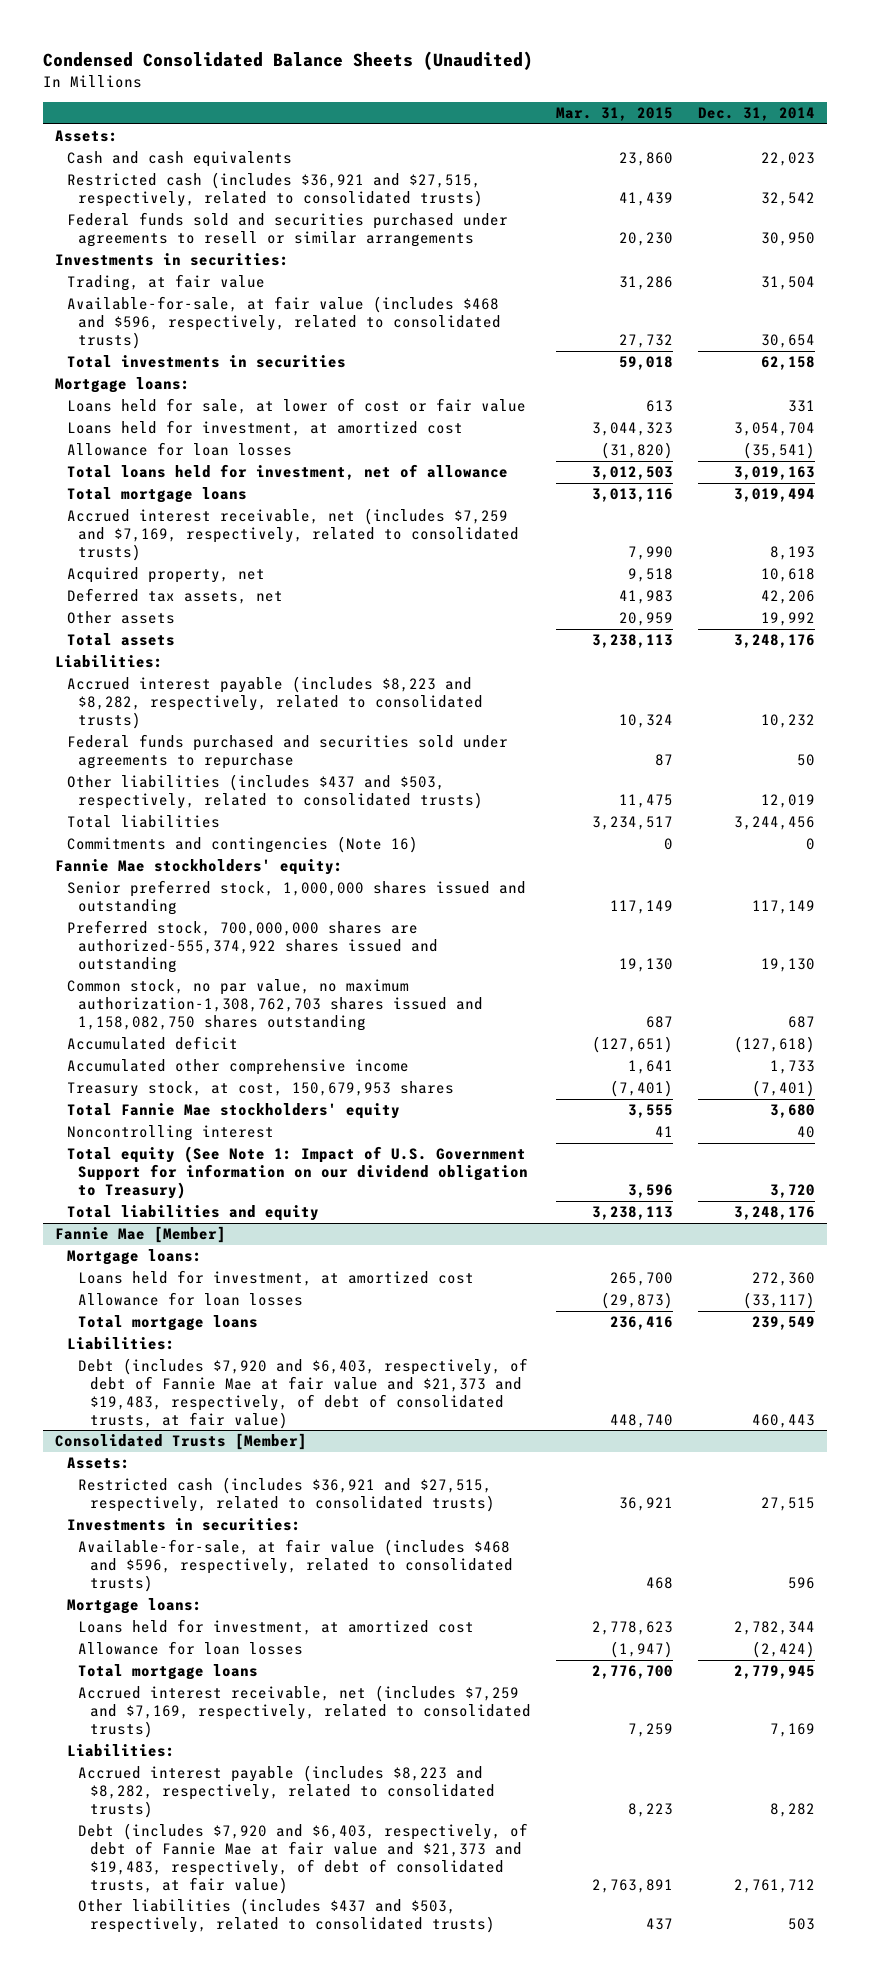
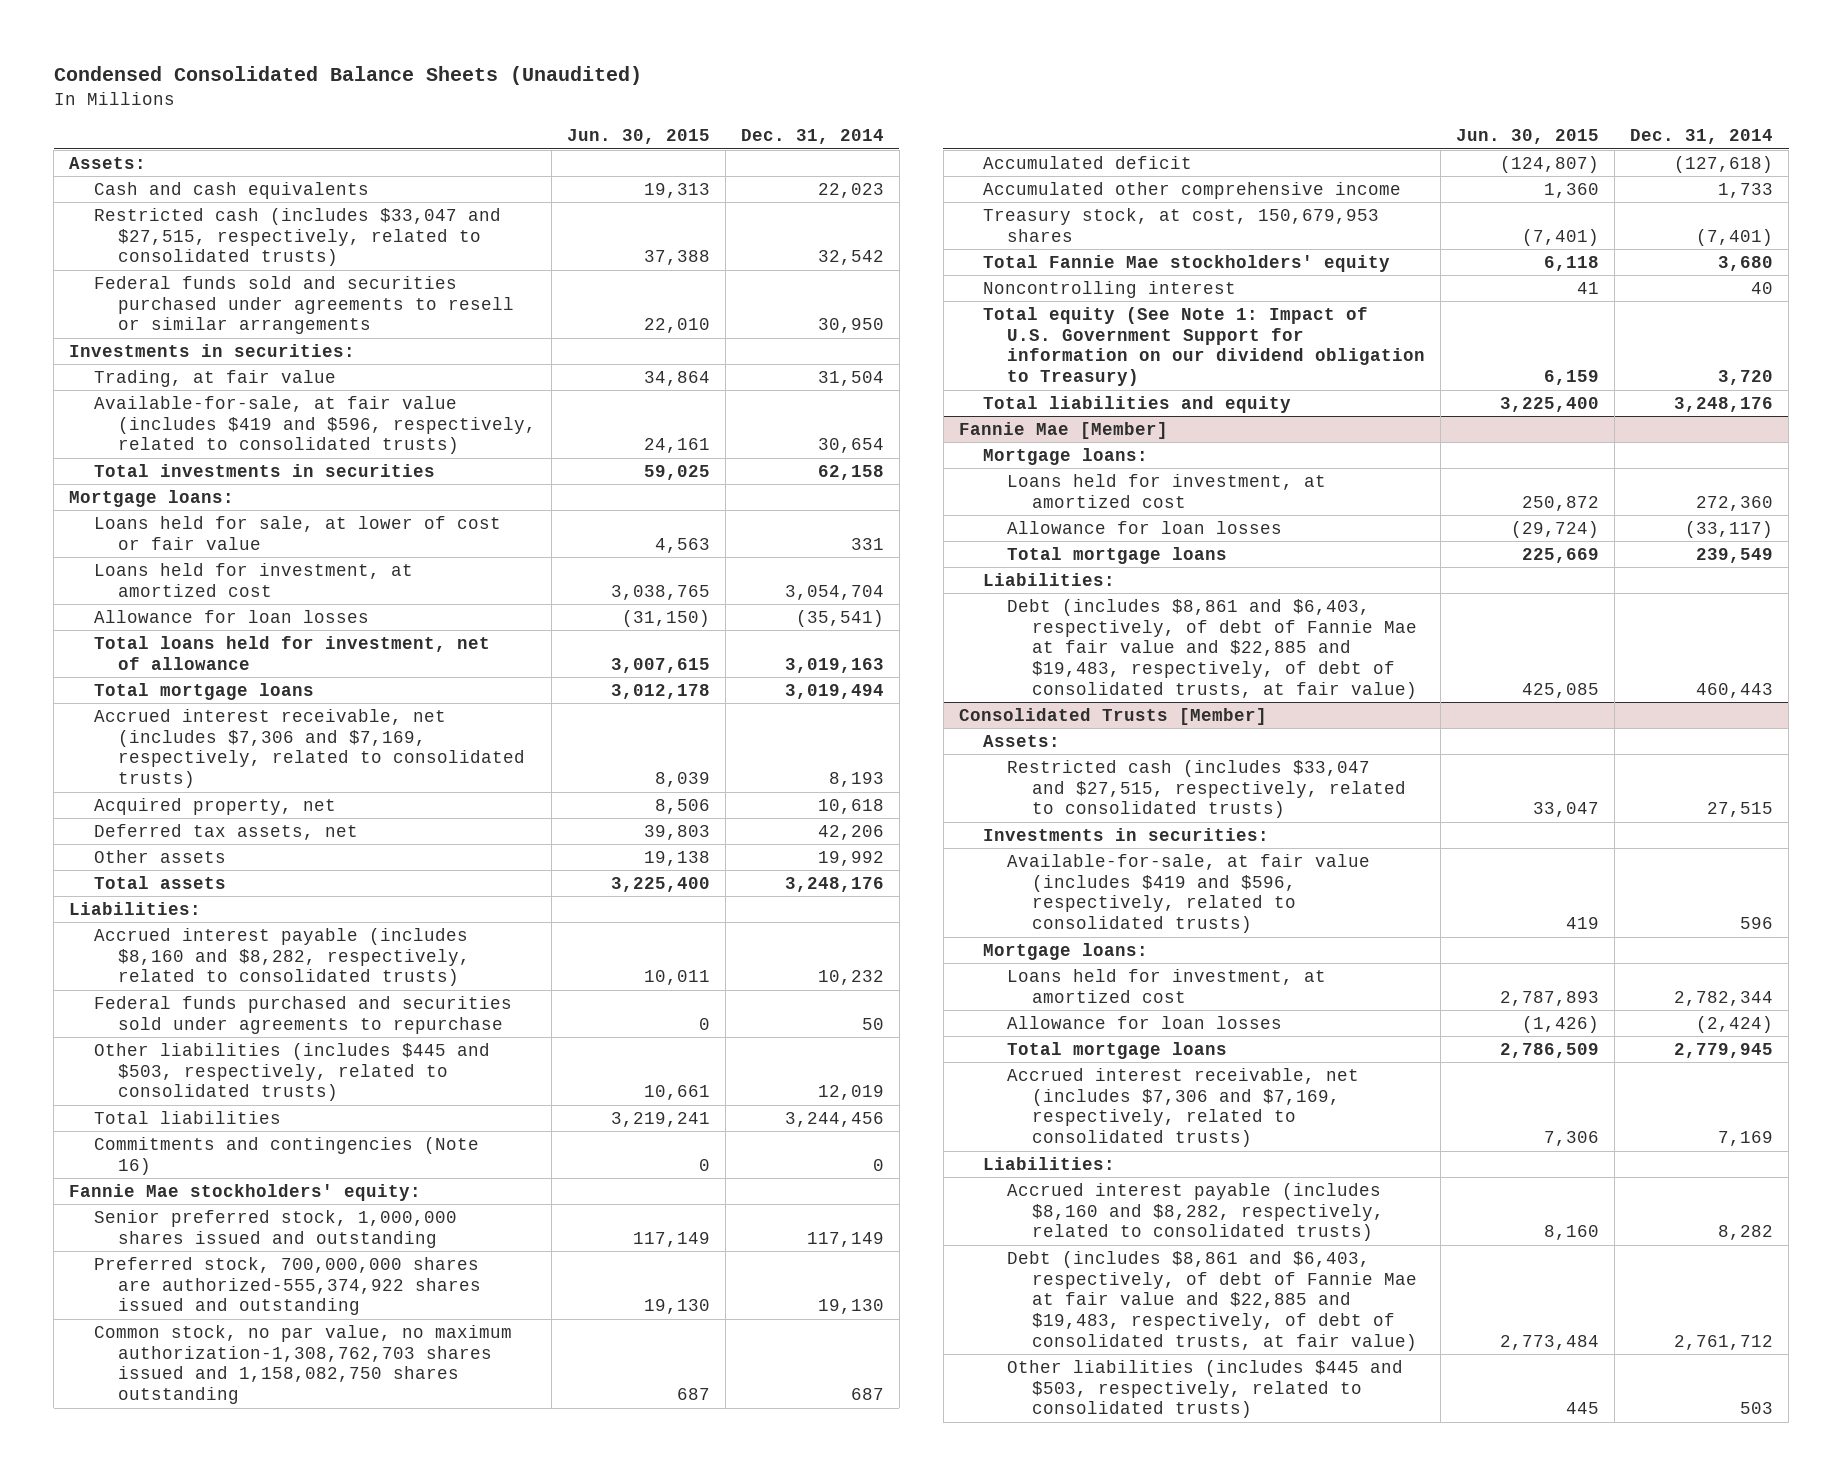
[556,107,674,122] Mar. 31, 2015 -> none
none -> [566,129,710,145] Jun. 30, 2015
[66,172,484,208] Restricted cash (includes $36,921 and $27,515, respectively, related to consolidated trusts) -> [93,207,501,267] Restricted cash (includes $33,047 and $27,515, respectively, related to consolidated trusts)
[66,296,502,350] Available-for-sale, at fair value (includes $468 and $596, respectively, related to consolidated trusts) -> [93,395,536,455] Available-for-sale, at fair value (includes $419 and $596, respectively, related to consolidated trusts)
[66,508,520,562] Accrued interest receivable, net (includes $7,259 and $7,169, respectively, related to consolidated trusts) -> [93,708,525,789] Accrued interest receivable, net (includes $7,306 and $7,169, respectively, related to consolidated trusts)
[66,676,484,730] Accrued interest payable (includes $8,223 and $8,282, respectively, related to consolidated trusts) -> [93,927,470,987] Accrued interest payable (includes $8,160 and $8,282, respectively, related to consolidated trusts)
[66,774,484,810] Other liabilities (includes $437 and $503, respectively, related to consolidated trusts) -> [93,1042,490,1102] Other liabilities (includes $445 and $503, respectively, related to consolidated trusts)
[78,1358,529,1429] Debt (includes $7,920 and $6,403, respectively, of debt of Fannie Mae at fair value and $21,373 and $19,483, respectively, of debt of consolidated trusts, at fair value) -> [1007,598,1417,699] Debt (includes $8,861 and $6,403, respectively, of debt of Fannie Mae at fair value and $22,885 and $19,483, respectively, of debt of consolidated trusts, at fair value)
[78,1477,496,1513] Restricted cash (includes $36,921 and $27,515, respectively, related to consolidated trusts) -> [1007,759,1406,819] Restricted cash (includes $33,047 and $27,515, respectively, related to consolidated trusts)
[78,1539,514,1593] Available-for-sale, at fair value (includes $468 and $596, respectively, related to consolidated trusts) -> [1007,853,1371,934] Available-for-sale, at fair value (includes $419 and $596, respectively, related to consolidated trusts)
[78,1685,532,1739] Accrued interest receivable, net (includes $7,259 and $7,169, respectively, related to consolidated trusts) -> [1007,1067,1360,1148] Accrued interest receivable, net (includes $7,306 and $7,169, respectively, related to consolidated trusts)
[78,1765,496,1819] Accrued interest payable (includes $8,223 and $8,282, respectively, related to consolidated trusts) -> [1007,1182,1384,1242] Accrued interest payable (includes $8,160 and $8,282, respectively, related to consolidated trusts)
[78,1823,529,1894] Debt (includes $7,920 and $6,403, respectively, of debt of Fannie Mae at fair value and $21,373 and $19,483, respectively, of debt of consolidated trusts, at fair value) -> [1007,1250,1417,1351] Debt (includes $8,861 and $6,403, respectively, of debt of Fannie Mae at fair value and $22,885 and $19,483, respectively, of debt of consolidated trusts, at fair value)
[78,1898,496,1934] Other liabilities (includes $437 and $503, respectively, related to consolidated trusts) -> [1007,1359,1404,1419] Other liabilities (includes $445 and $503, respectively, related to consolidated trusts)

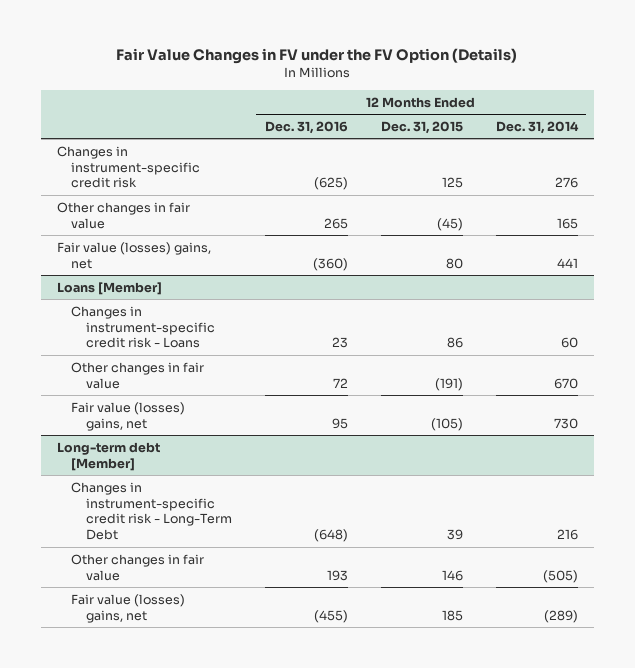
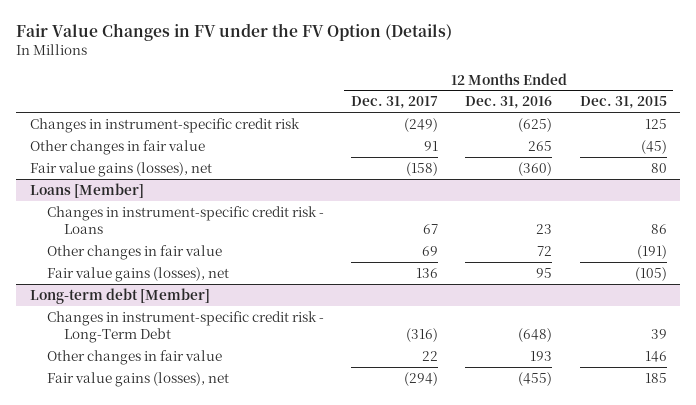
[495,121,579,135] Dec. 31, 2014 -> none
none -> [351,96,439,110] Dec. 31, 2017
[57,241,212,269] Fair value (losses) gains, net -> [29,161,212,177] Fair value gains (losses), net
[71,401,186,431] Fair value (losses) gains, net -> [46,266,229,282] Fair value gains (losses), net
[71,593,186,623] Fair value (losses) gains, net -> [46,371,229,387] Fair value gains (losses), net

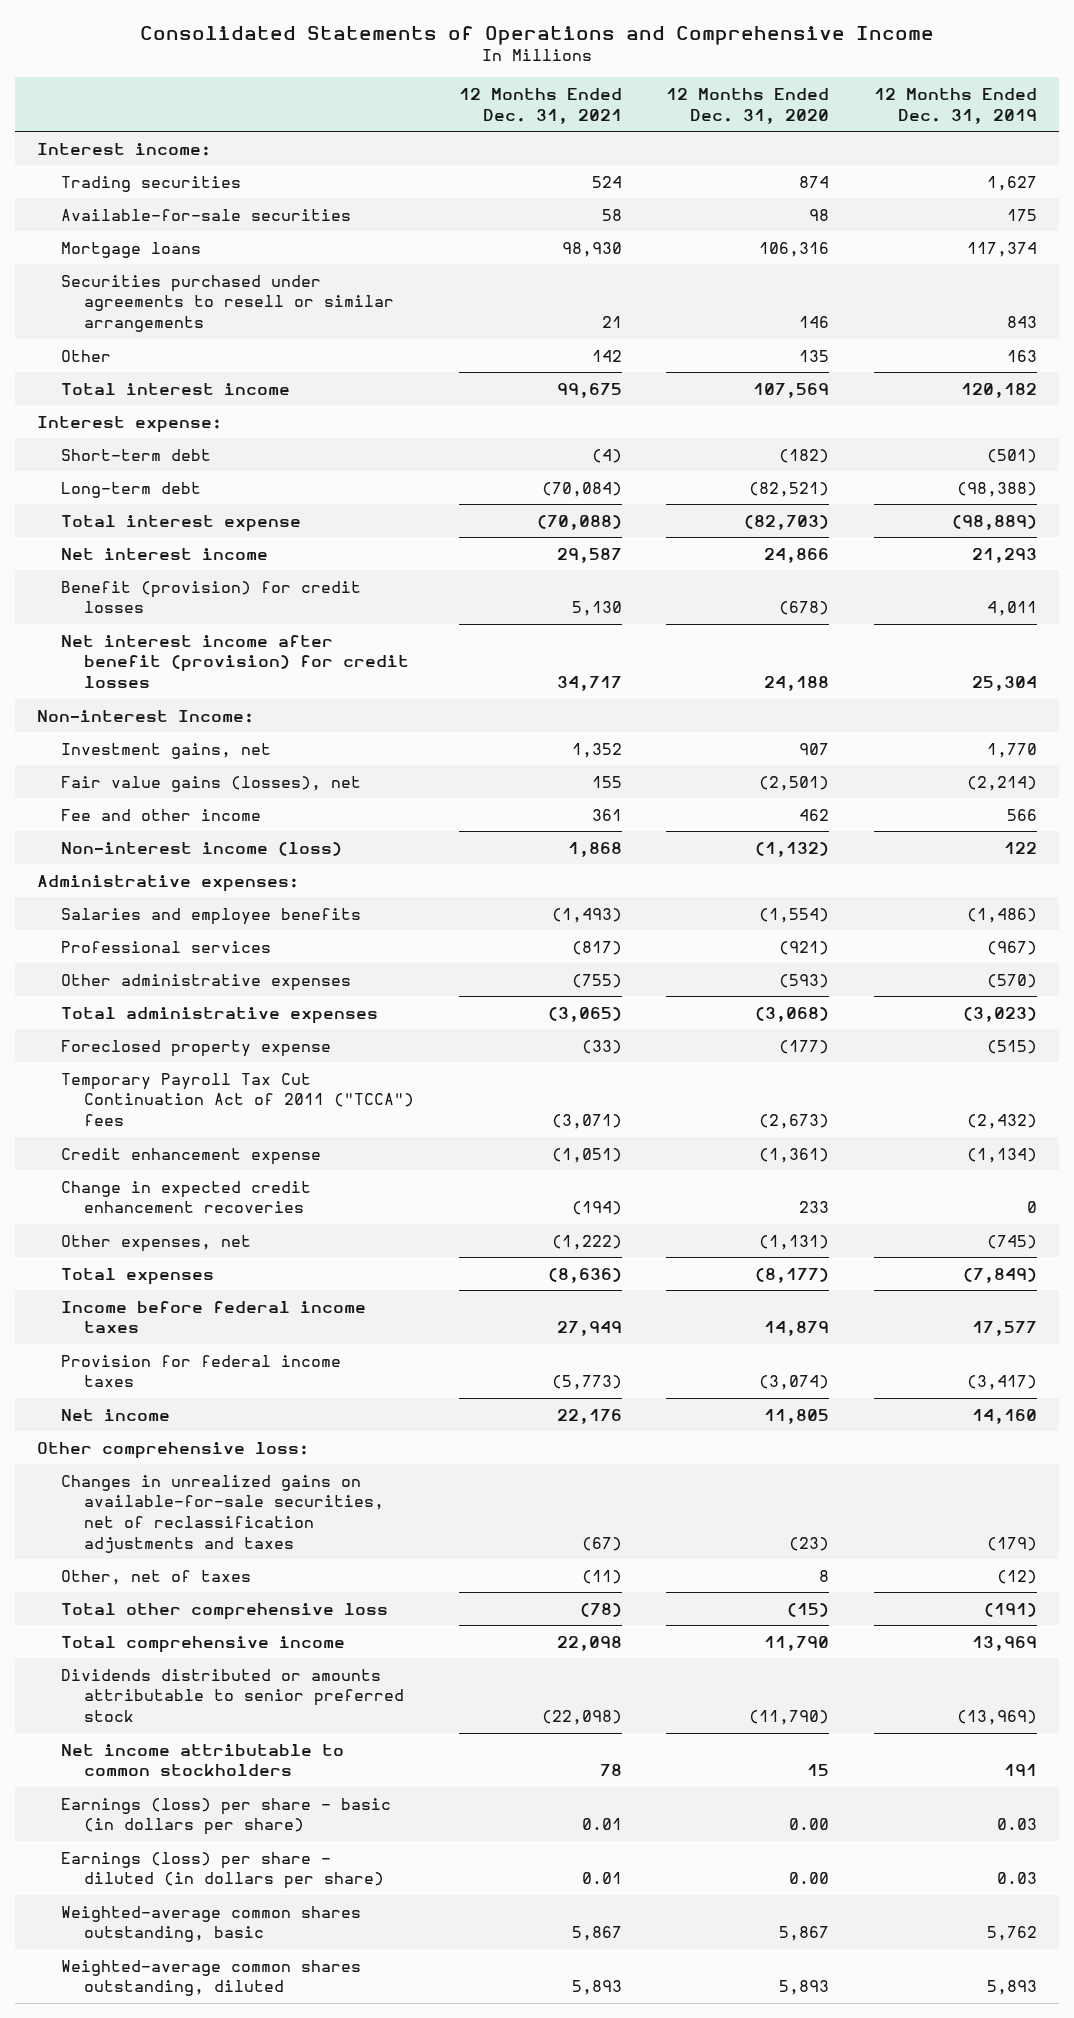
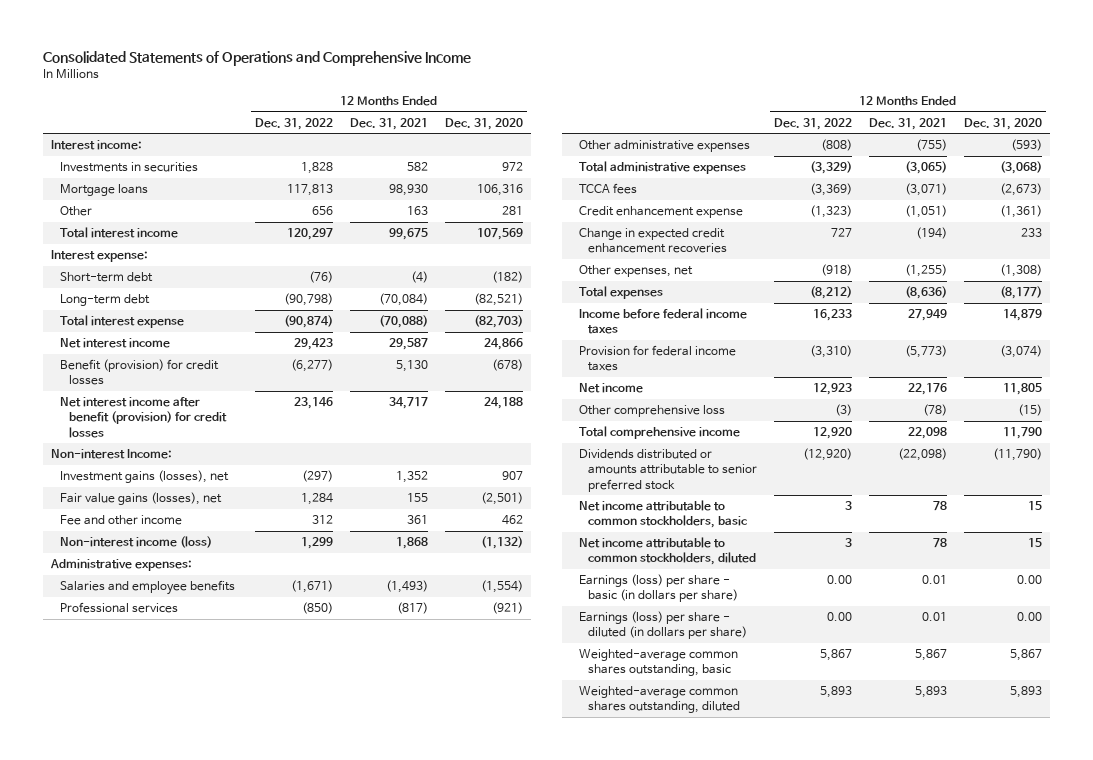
[874,87,1038,124] 12 Months Ended Dec. 31, 2019 -> none
none -> [255,117,334,130] Dec. 31, 2022
[60,175,241,192] Trading securities -> none
[60,208,351,221] Available-for-sale securities -> none
none -> [60,162,199,173] Investments in securities
[60,274,395,333] Securities purchased under agreements to resell or similar arrangements -> none
[591,349,622,362] 142 -> [406,206,428,216] 163
[799,349,830,362] 135 -> [501,206,523,216] 281
[60,742,271,759] Investment gains, net -> [60,470,230,484] Investment gains (losses), net
[60,1039,331,1057] Foreclosed property expense -> none
[60,1072,415,1127] Temporary Payroll Tax Cut Continuation Act of 2011 ("TCCA") fees -> [579,183,638,195] TCCA fees
[551,1234,622,1250] (1,222) -> [904,264,947,278] (1,255)
[759,1234,830,1250] (1,131) -> [999,264,1042,278] (1,308)
[37,1441,310,1459] Other comprehensive loss: -> none
[60,1474,385,1553] Changes in unrealized gains on available-for-sale securities, net of reclassification adjustments and taxes -> none
[60,1569,251,1585] Other, net of taxes -> none
[60,1602,388,1620] Total other comprehensive loss -> [579,405,726,418] Other comprehensive loss
[60,1743,344,1777] Net income attributable to common stockholders -> [579,500,748,529] Net income attributable to common stockholders, basic
none -> [579,537,757,566] Net income attributable to common stockholders, diluted

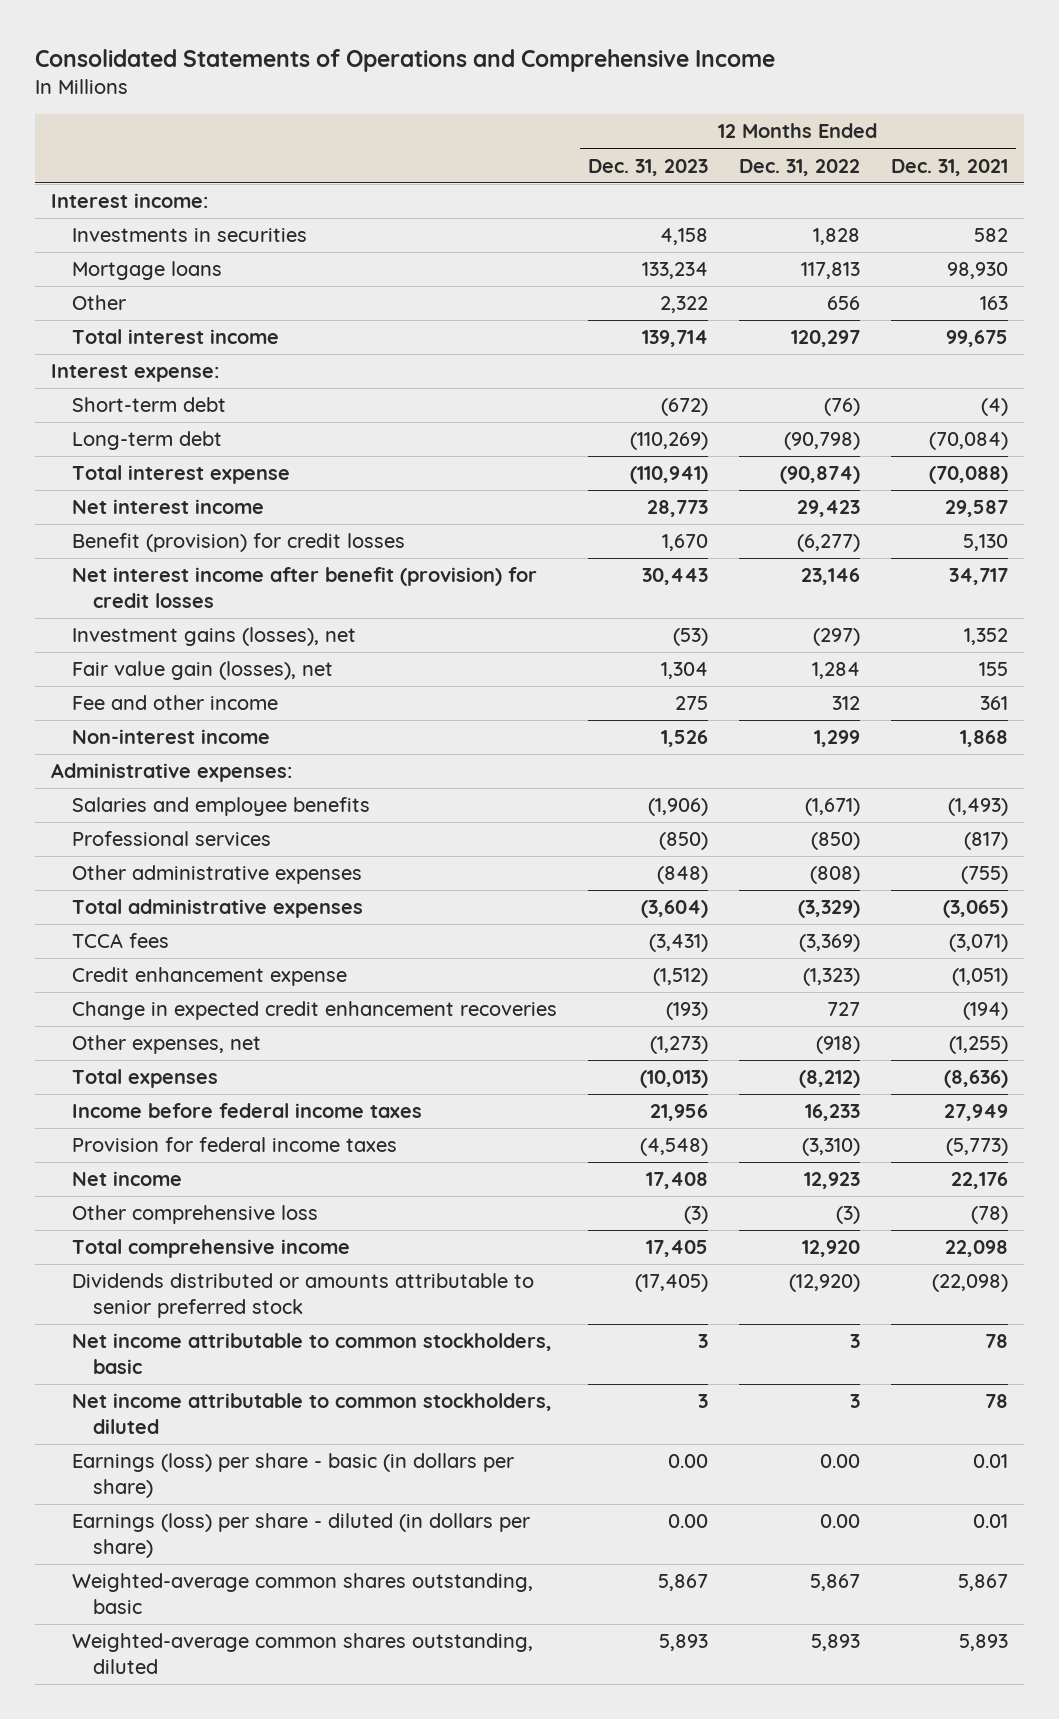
[444,117,523,130] Dec. 31, 2020 -> none
none -> [588,158,709,176] Dec. 31, 2023
[51,449,173,460] Non-interest Income: -> none
[60,492,223,506] Fair value gains (losses), net -> [72,661,334,681] Fair value gain (losses), net
[60,536,213,549] Non-interest income (loss) -> [72,729,271,745] Non-interest income

